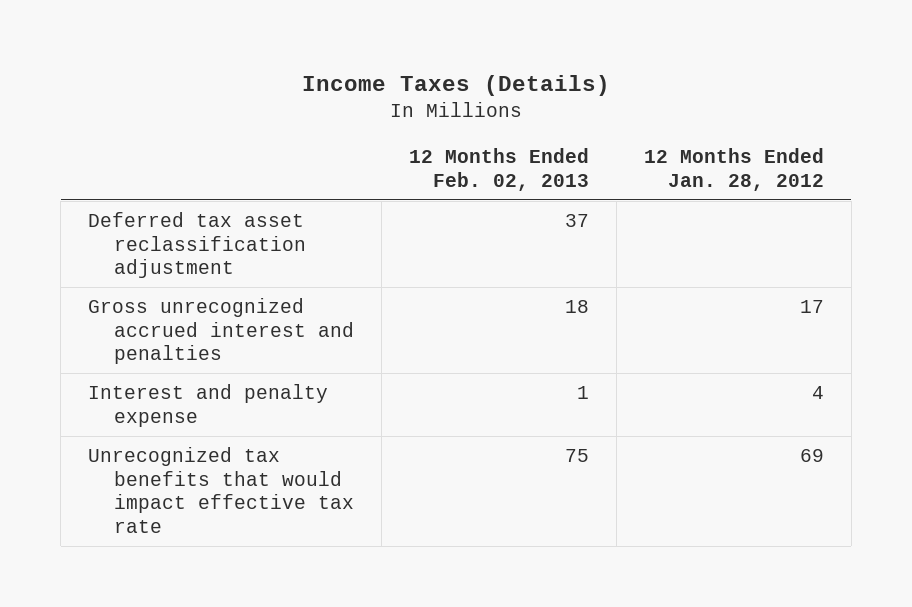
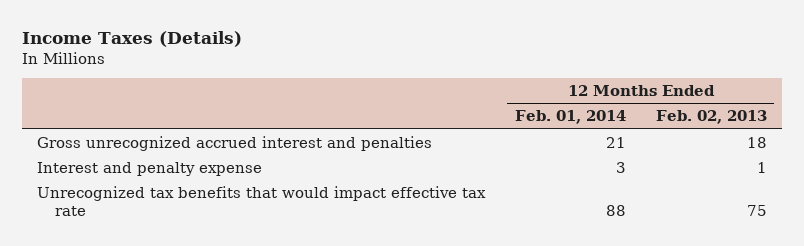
[643,147,824,191] 12 Months Ended Jan. 28, 2012 -> none
none -> [514,110,626,125] Feb. 01, 2014
[88,211,306,279] Deferred tax asset reclassification adjustment -> none

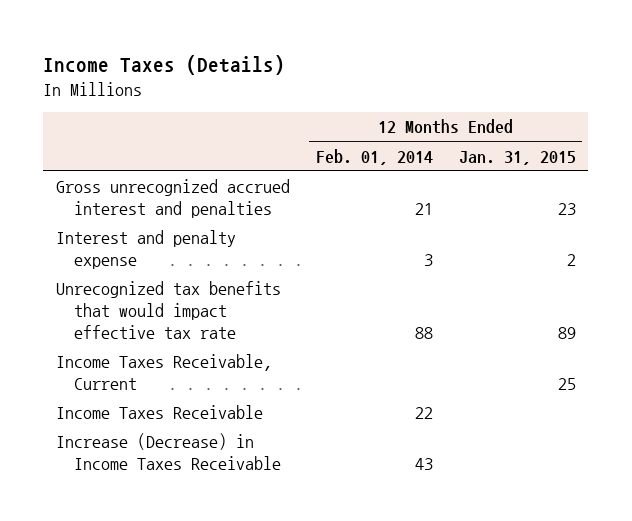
[655,110,767,125] Feb. 02, 2013 -> none
none -> [458,150,576,165] Jan. 31, 2015
none -> [56,354,273,391] Income Taxes Receivable, Current
none -> [56,405,264,420] Income Taxes Receivable
none -> [56,433,282,471] Increase (Decrease) in Income Taxes Receivable

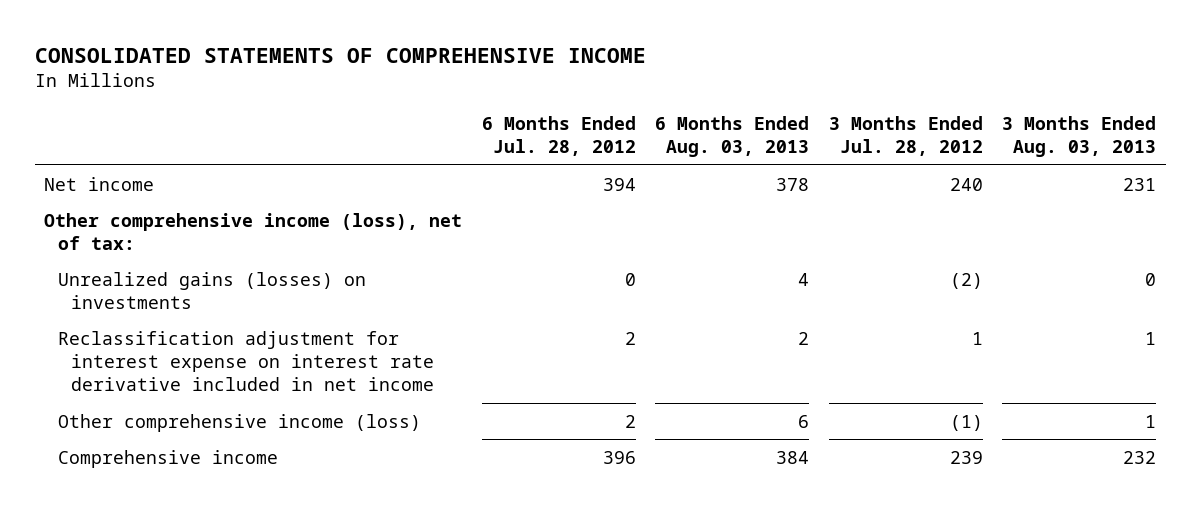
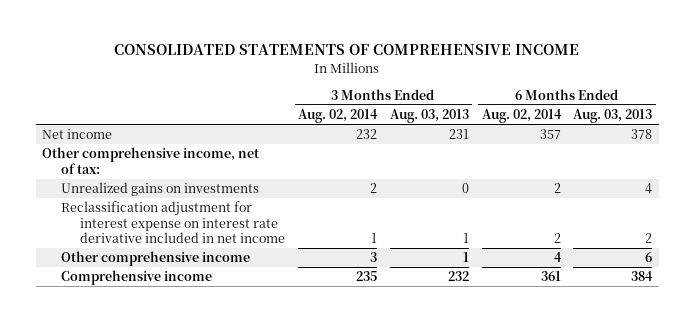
[481,115,636,157] 6 Months Ended Jul. 28, 2012 -> none
[828,115,983,157] 3 Months Ended Jul. 28, 2012 -> none
none -> [297,109,378,124] Aug. 02, 2014
none -> [481,109,562,124] Aug. 02, 2014
[44,212,463,250] Other comprehensive income (loss), net of tax: -> [42,147,260,174] Other comprehensive income, net of tax:
[57,271,366,309] Unrealized gains (losses) on investments -> [61,182,260,197] Unrealized gains on investments
[57,413,421,432] Other comprehensive income (loss) -> [61,251,251,267] Other comprehensive income

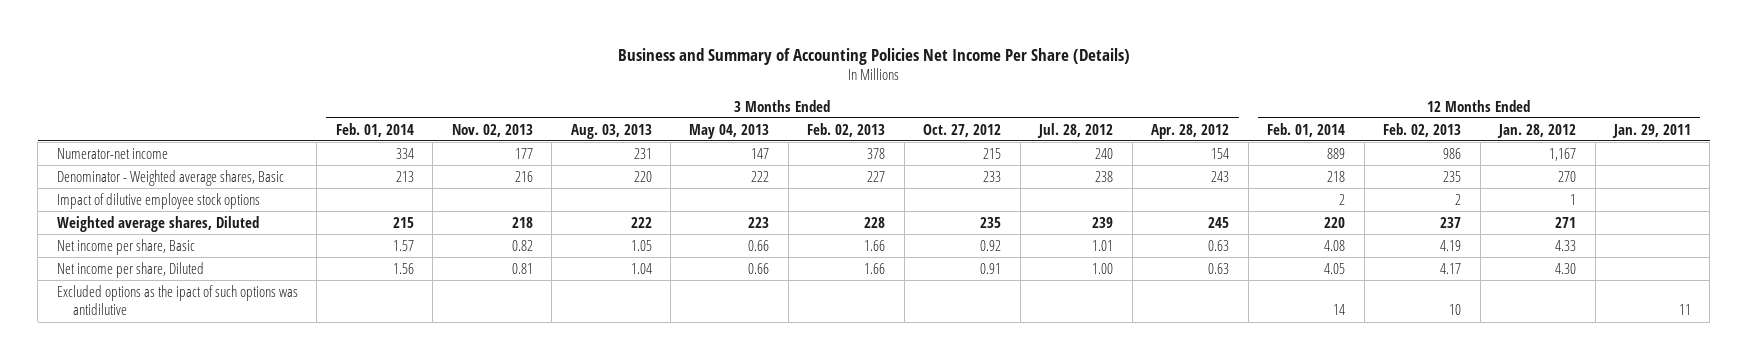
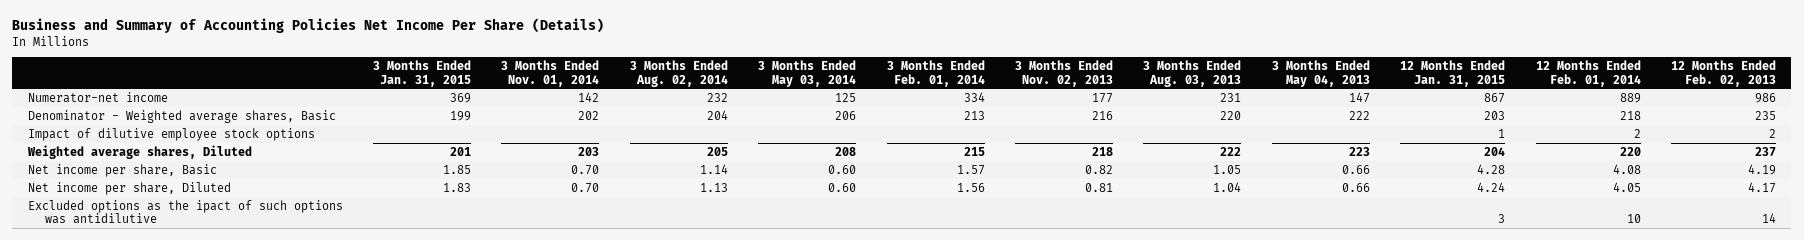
[807,122,886,137] Feb. 02, 2013 -> none
[923,123,1002,137] Oct. 27, 2012 -> none
[1037,122,1114,138] Jul. 28, 2012 -> none
[1151,123,1230,139] Apr. 28, 2012 -> none
[1497,123,1577,138] Jan. 28, 2012 -> none
[1611,123,1691,138] Jan. 29, 2011 -> none
none -> [373,60,472,87] 3 Months Ended Jan. 31, 2015
none -> [501,60,600,87] 3 Months Ended Nov. 01, 2014
none -> [629,60,728,87] 3 Months Ended Aug. 02, 2014
none -> [758,60,857,87] 3 Months Ended May 03, 2014
none -> [1400,60,1506,87] 12 Months Ended Jan. 31, 2015
[1333,304,1346,316] 14 -> [1626,214,1641,224] 10
[1449,304,1462,316] 10 -> [1762,213,1777,224] 14

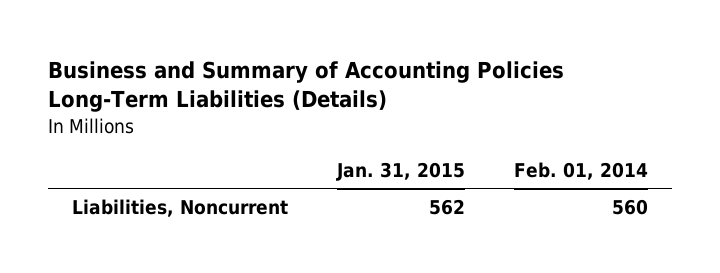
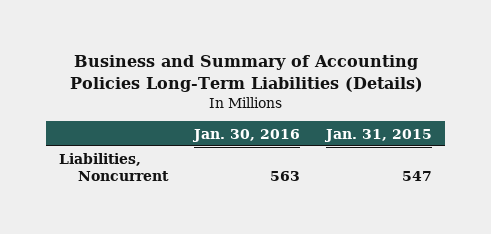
[513,162,648,181] Feb. 01, 2014 -> none
none -> [192,128,301,142] Jan. 30, 2016
[429,199,466,216] 562 -> [402,171,433,182] 547

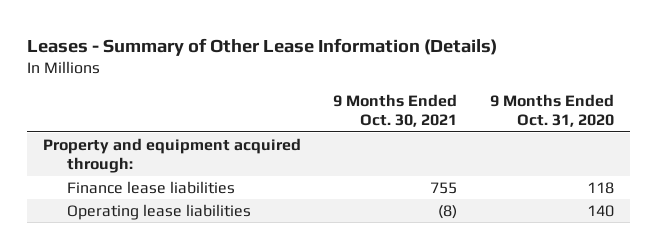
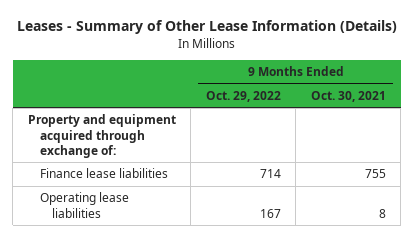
[489,94,614,128] 9 Months Ended Oct. 31, 2020 -> none
none -> [205,90,281,102] Oct. 29, 2022
[43,137,302,173] Property and equipment acquired through: -> [27,114,176,158] Property and equipment acquired through exchange of:
[438,204,458,219] (8) -> [378,208,386,218] 8

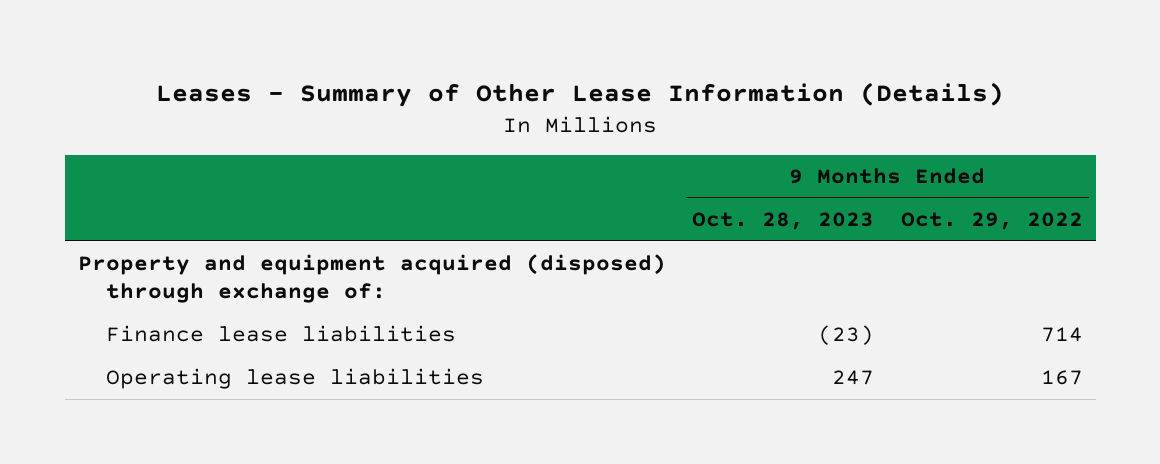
[310,90,386,102] Oct. 30, 2021 -> none
none -> [692,212,875,231] Oct. 28, 2023
[27,114,176,158] Property and equipment acquired through exchange of: -> [77,254,666,304] Property and equipment acquired (disposed) through exchange of:

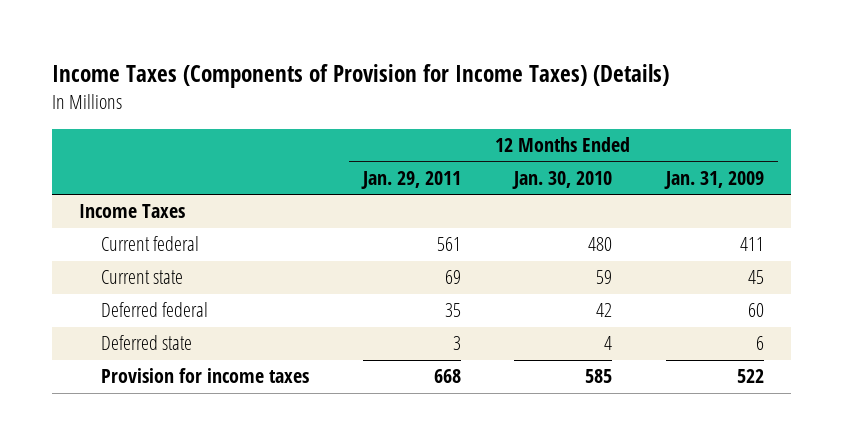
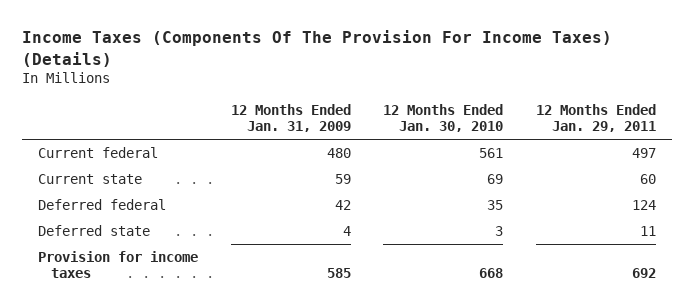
[51,64,669,89] Income Taxes (Components of Provision for Income Taxes) (Details) -> [21,30,612,67] Income Taxes (Components Of The Provision For Income Taxes) (Details)
[78,204,185,219] Income Taxes -> none
[436,237,461,252] 561 -> [631,147,656,158] 497
[588,237,613,252] 480 -> [479,147,504,158] 561
[740,237,765,252] 411 -> [326,147,351,158] 480
[444,270,461,285] 69 -> [639,173,656,184] 60
[596,270,613,285] 59 -> [487,173,504,184] 69
[748,270,765,285] 45 -> [334,173,351,184] 59
[444,303,461,318] 35 -> [631,199,656,210] 124
[596,303,613,318] 42 -> [487,199,504,210] 35
[748,303,765,318] 60 -> [334,199,351,210] 42
[452,336,461,351] 3 -> [639,225,656,236] 11
[604,336,613,351] 4 -> [495,225,504,236] 3
[756,336,765,351] 6 -> [342,225,351,236] 4
[433,369,461,384] 668 -> [631,267,656,278] 692
[585,369,613,384] 585 -> [479,267,504,278] 668
[737,369,765,384] 522 -> [326,267,351,278] 585

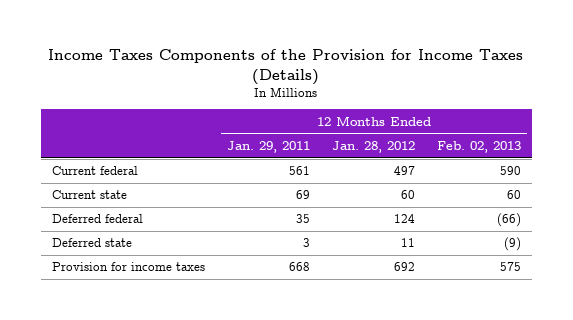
[21,30,612,67] Income Taxes (Components Of The Provision For Income Taxes) (Details) -> [48,49,524,85] Income Taxes Components of the Provision for Income Taxes (Details)
[230,104,351,133] 12 Months Ended Jan. 31, 2009 -> none
[383,104,504,133] 12 Months Ended Jan. 30, 2010 -> none
none -> [331,141,415,154] Jan. 28, 2012
none -> [437,141,522,154] Feb. 02, 2013
[631,147,656,158] 497 -> [288,166,310,176] 561
[639,173,656,184] 60 -> [295,190,310,200] 69
[631,199,656,210] 124 -> [295,214,310,224] 35
[639,225,656,236] 11 -> [302,238,310,248] 3
[631,267,656,278] 692 -> [288,262,310,272] 668

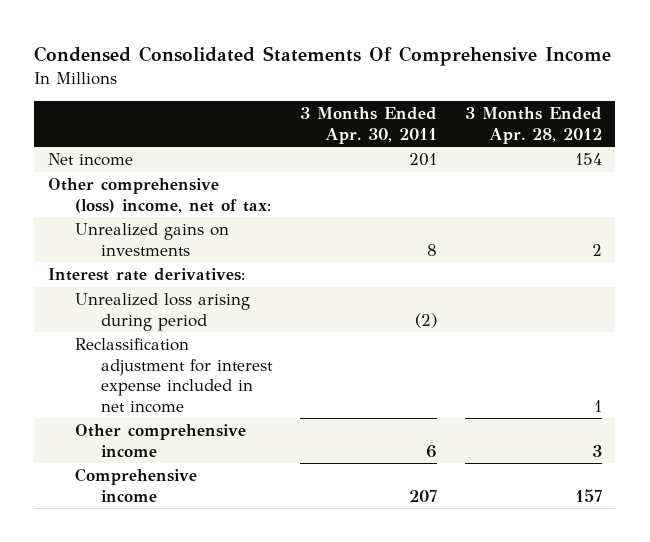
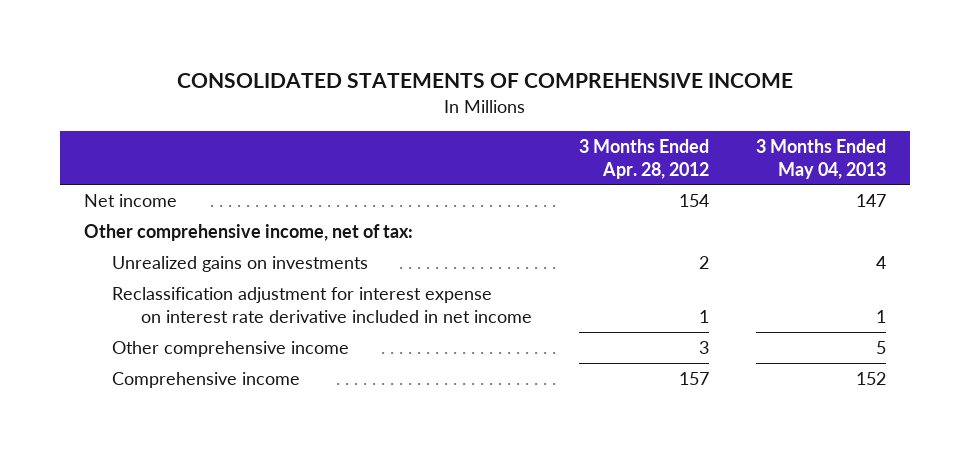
[34,45,612,66] Condensed Consolidated Statements Of Comprehensive Income -> [177,73,794,89] CONSOLIDATED STATEMENTS OF COMPREHENSIVE INCOME
[299,107,437,144] 3 Months Ended Apr. 30, 2011 -> none
none -> [756,138,887,179] 3 Months Ended May 04, 2013
[48,178,271,213] Other comprehensive (loss) income, net of tax: -> [83,223,413,241] Other comprehensive income, net of tax:
[48,268,246,282] Interest rate derivatives: -> none
[74,293,250,331] Unrealized loss arising during period -> none
[74,338,274,413] Reclassification adjustment for interest expense included in net income -> [112,286,532,323] Reclassification adjustment for interest expense on interest rate derivative included in net income

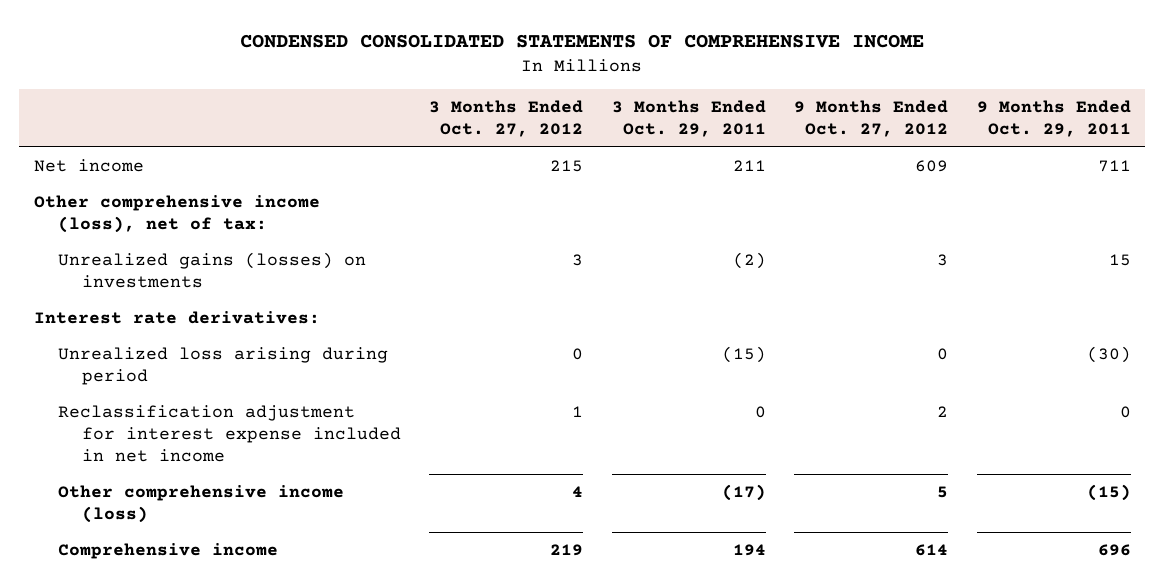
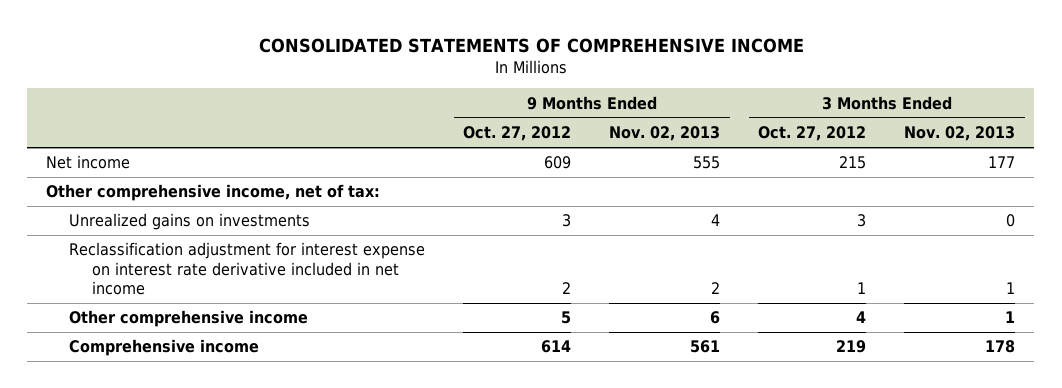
[240,34,925,49] CONDENSED CONSOLIDATED STATEMENTS OF COMPREHENSIVE INCOME -> [258,37,804,53] CONSOLIDATED STATEMENTS OF COMPREHENSIVE INCOME
[611,100,766,138] 3 Months Ended Oct. 29, 2011 -> none
[976,100,1131,138] 9 Months Ended Oct. 29, 2011 -> none
none -> [609,126,721,142] Nov. 02, 2013
none -> [904,126,1016,142] Nov. 02, 2013
[33,310,320,324] Interest rate derivatives: -> none
[57,346,388,386] Unrealized loss arising during period -> none
[33,194,320,234] Other comprehensive income (loss), net of tax: -> [46,184,381,202] Other comprehensive income, net of tax:
[57,251,366,289] Unrealized gains (losses) on investments -> [69,213,311,231] Unrealized gains on investments
[57,404,402,463] Reclassification adjustment for interest expense included in net income -> [69,242,426,295] Reclassification adjustment for interest expense on interest rate derivative included in net income
[57,484,344,524] Other comprehensive income (loss) -> [69,310,309,328] Other comprehensive income

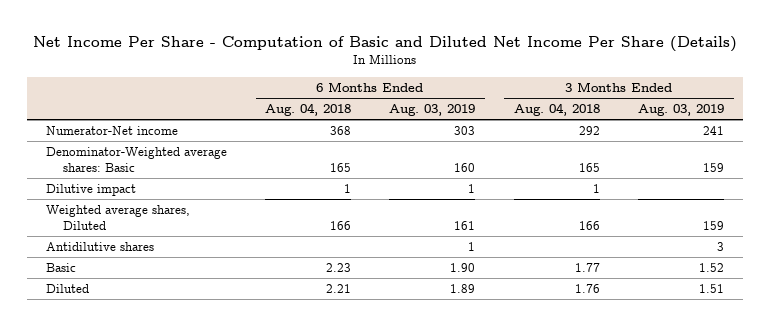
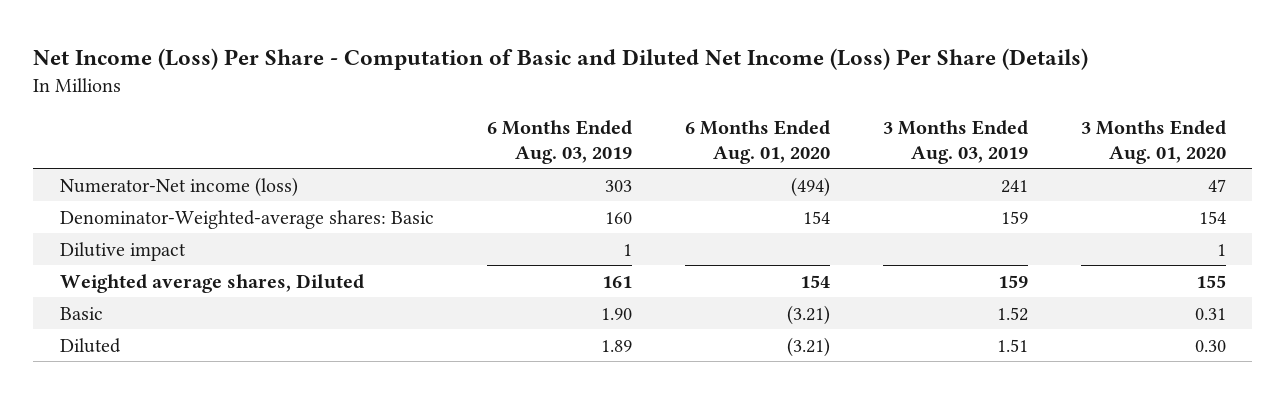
[32,35,737,52] Net Income Per Share - Computation of Basic and Diluted Net Income Per Share (Details) -> [33,47,1089,70] Net Income (Loss) Per Share - Computation of Basic and Diluted Net Income (Loss) Per Share (Details)
[265,103,352,117] Aug. 04, 2018 -> none
[513,103,600,117] Aug. 04, 2018 -> none
none -> [684,120,830,164] 6 Months Ended Aug. 01, 2020
none -> [1080,120,1226,164] 3 Months Ended Aug. 01, 2020
[45,126,178,136] Numerator-Net income -> [59,176,298,197] Numerator-Net income (loss)
[45,147,227,172] Denominator-Weighted average shares: Basic -> [59,209,434,229] Denominator-Weighted-average shares: Basic
[45,242,154,252] Antidilutive shares -> none

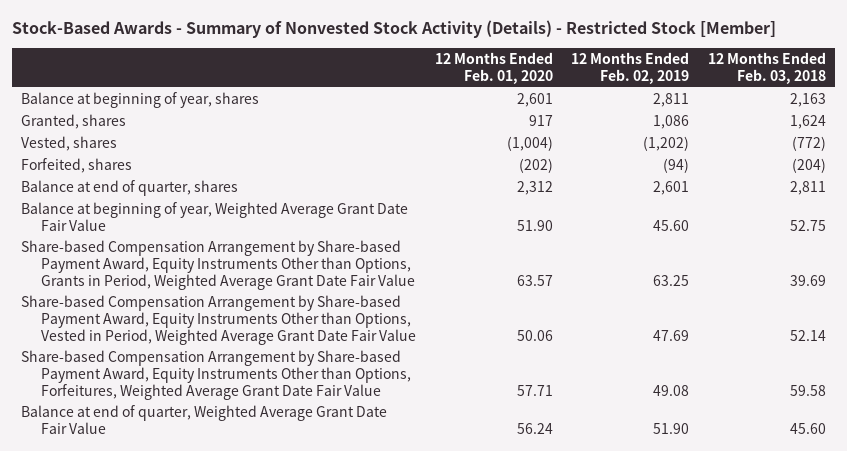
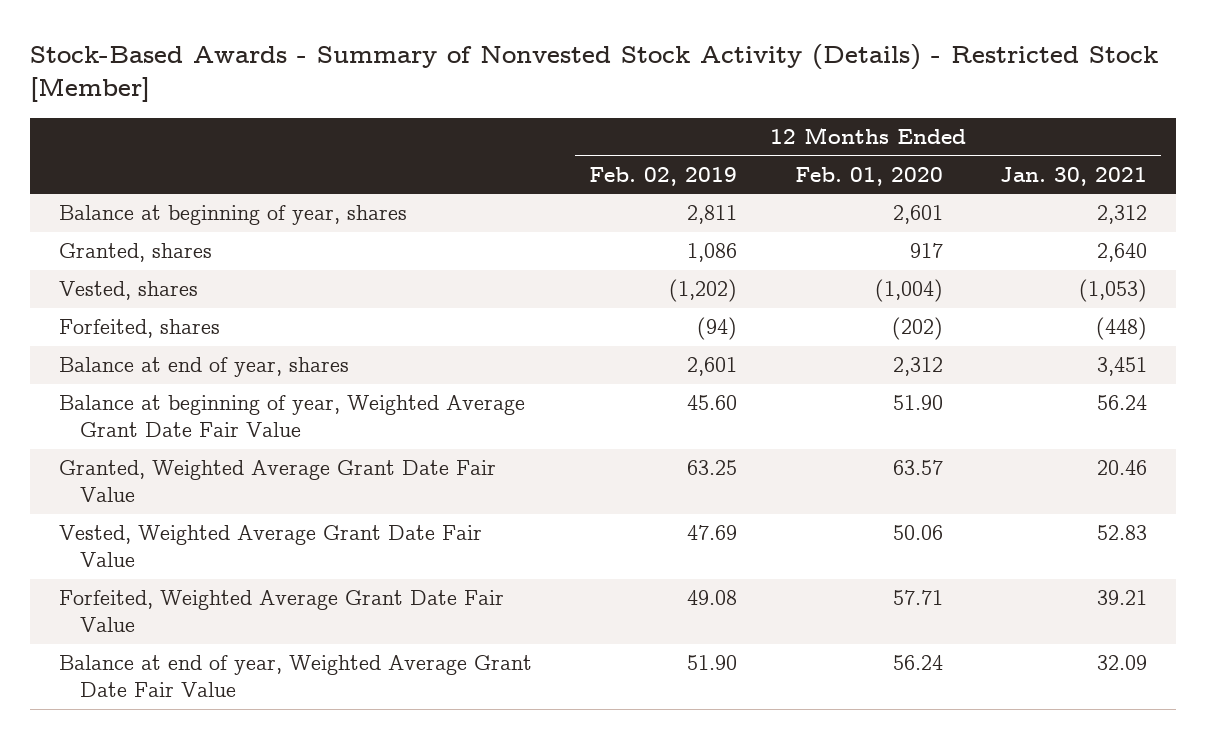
[707,52,826,84] 12 Months Ended Feb. 03, 2018 -> none
none -> [1000,166,1148,186] Jan. 30, 2021
[21,179,239,196] Balance at end of quarter, shares -> [58,357,349,378] Balance at end of year, shares
[21,239,415,290] Share-based Compensation Arrangement by Share-based Payment Award, Equity Instruments Other than Options, Grants in Period, Weighted Average Grant Date Fair Value -> [58,460,496,503] Granted, Weighted Average Grant Date Fair Value
[21,294,416,345] Share-based Compensation Arrangement by Share-based Payment Award, Equity Instruments Other than Options, Vested in Period, Weighted Average Grant Date Fair Value -> [58,525,482,568] Vested, Weighted Average Grant Date Fair Value
[21,349,411,400] Share-based Compensation Arrangement by Share-based Payment Award, Equity Instruments Other than Options, Forfeitures, Weighted Average Grant Date Fair Value -> [58,590,504,633] Forfeited, Weighted Average Grant Date Fair Value
[21,404,388,434] Balance at end of quarter, Weighted Average Grant Date Fair Value -> [58,655,532,698] Balance at end of year, Weighted Average Grant Date Fair Value

